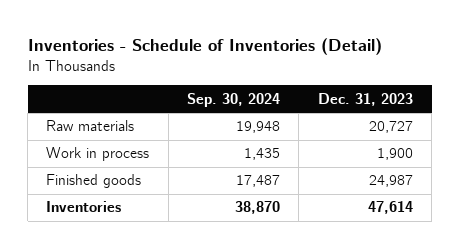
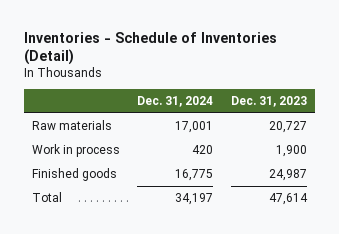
[187,92,281,107] Sep. 30, 2024 -> none
none -> [137,96,214,108] Dec. 31, 2024
[46,201,122,213] Inventories -> [32,192,63,203] Total

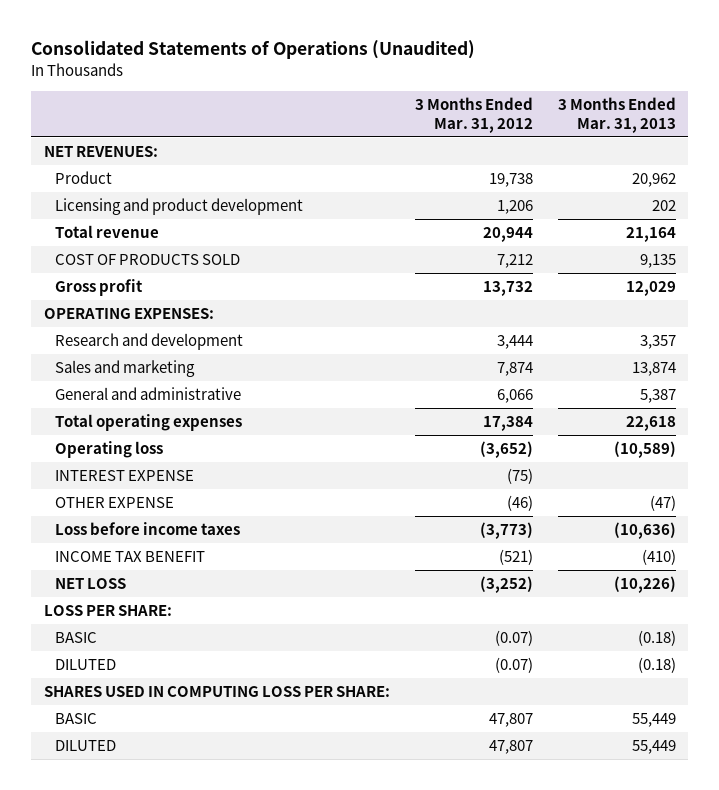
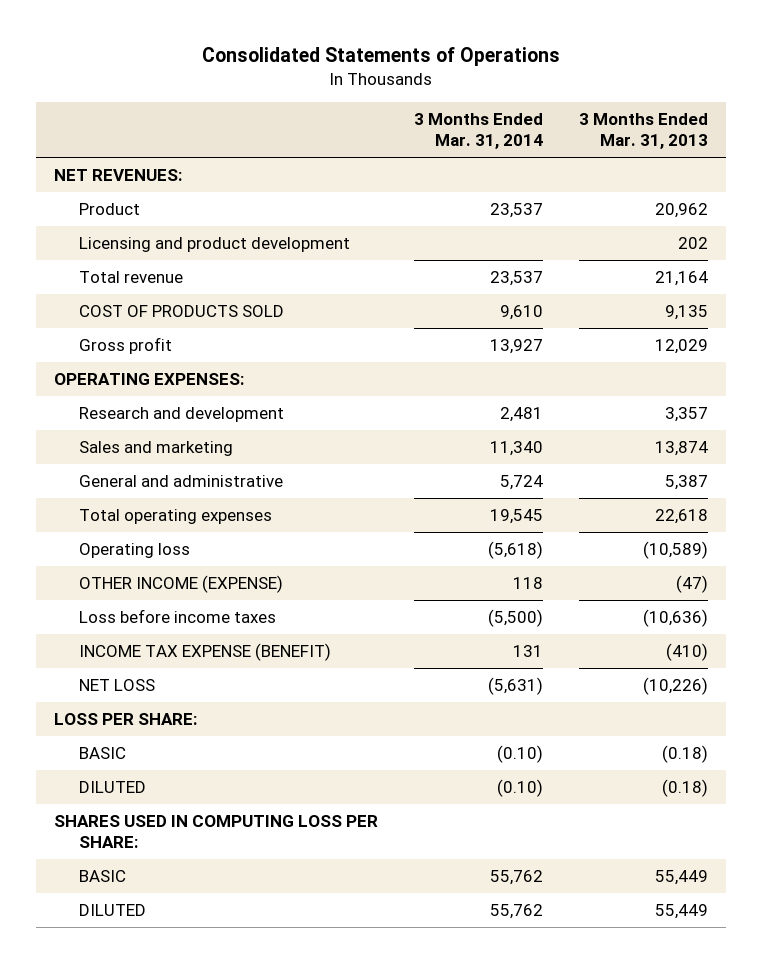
[31,40,476,60] Consolidated Statements of Operations (Unaudited) -> [202,47,561,67] Consolidated Statements of Operations
[414,96,533,134] 3 Months Ended Mar. 31, 2012 -> none
none -> [414,112,544,150] 3 Months Ended Mar. 31, 2014
[55,469,195,481] INTEREST EXPENSE -> none
[55,496,175,508] OTHER EXPENSE -> [79,574,284,593] OTHER INCOME (EXPENSE)
[55,550,206,562] INCOME TAX BENEFIT -> [79,642,332,661] INCOME TAX EXPENSE (BENEFIT)

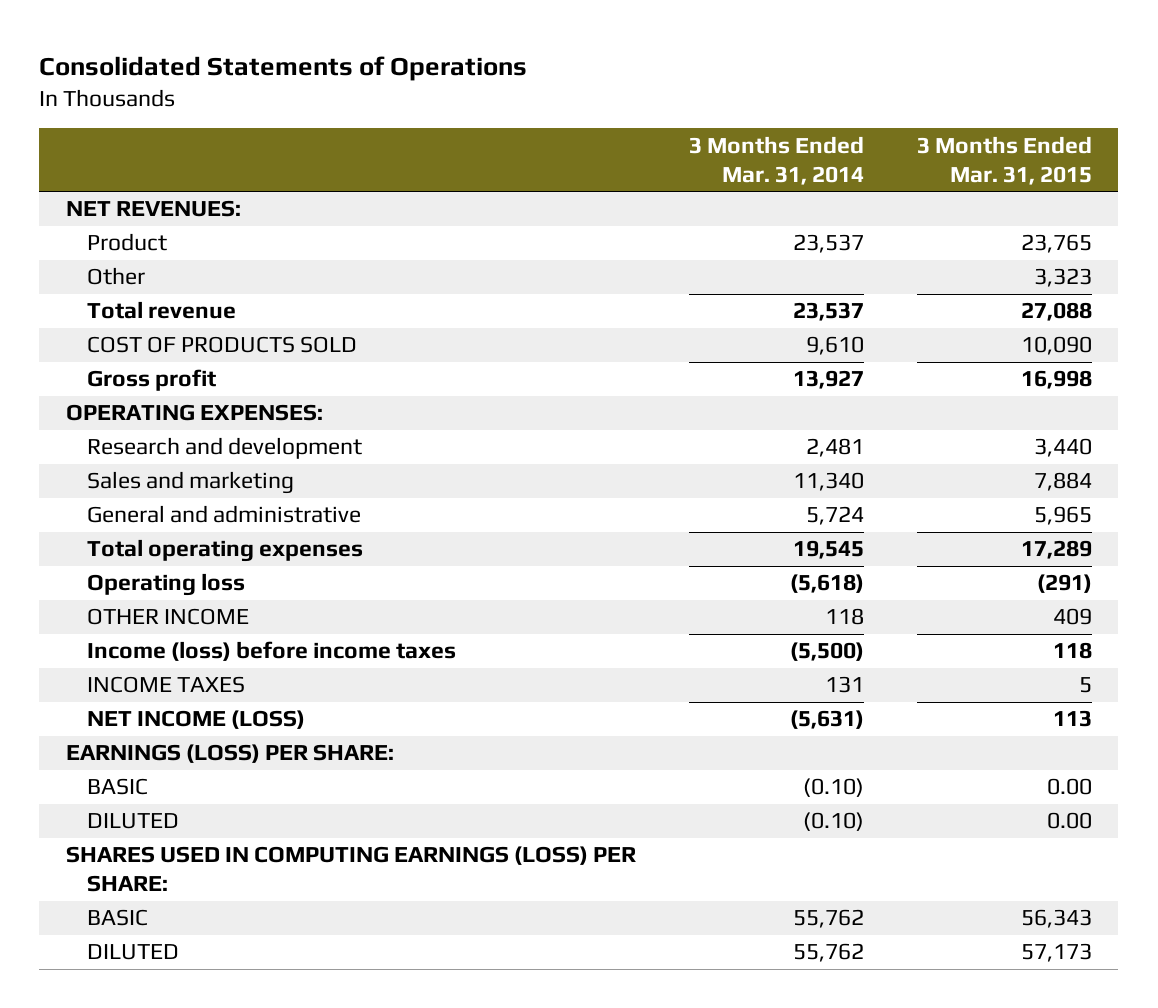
[578,112,708,150] 3 Months Ended Mar. 31, 2013 -> none
none -> [916,135,1092,185] 3 Months Ended Mar. 31, 2015
[79,236,351,252] Licensing and product development -> none
none -> [87,267,146,286] Other
[79,574,284,593] OTHER INCOME (EXPENSE) -> [87,608,250,626] OTHER INCOME
[79,608,277,623] Loss before income taxes -> [87,641,457,662] Income (loss) before income taxes
[79,642,332,661] INCOME TAX EXPENSE (BENEFIT) -> [87,676,246,694] INCOME TAXES
[79,678,156,691] NET LOSS -> [87,710,306,730] NET INCOME (LOSS)
[54,712,198,725] LOSS PER SHARE: -> [65,744,394,764] EARNINGS (LOSS) PER SHARE:
[54,814,379,849] SHARES USED IN COMPUTING LOSS PER SHARE: -> [65,846,636,893] SHARES USED IN COMPUTING EARNINGS (LOSS) PER SHARE:

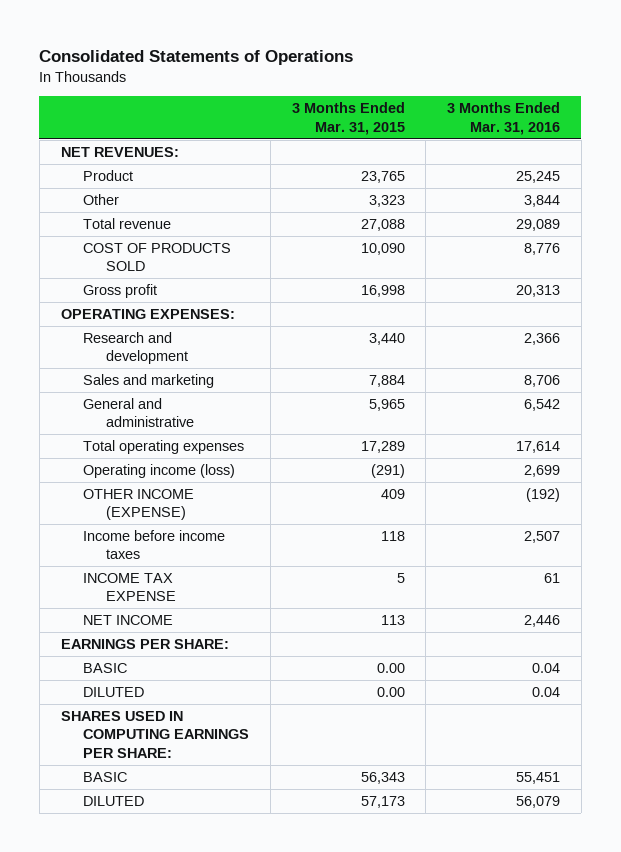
[688,135,864,185] 3 Months Ended Mar. 31, 2014 -> none
none -> [447,102,561,135] 3 Months Ended Mar. 31, 2016
[87,573,246,597] Operating loss -> [83,464,236,479] Operating income (loss)
[87,608,250,626] OTHER INCOME -> [83,489,195,521] OTHER INCOME (EXPENSE)
[87,641,457,662] Income (loss) before income taxes -> [83,530,226,560] Income before income taxes
[87,676,246,694] INCOME TAXES -> [83,573,176,602] INCOME TAX EXPENSE
[87,710,306,730] NET INCOME (LOSS) -> [83,615,174,626] NET INCOME
[65,744,394,764] EARNINGS (LOSS) PER SHARE: -> [60,639,229,650] EARNINGS PER SHARE:
[65,846,636,893] SHARES USED IN COMPUTING EARNINGS (LOSS) PER SHARE: -> [60,711,250,758] SHARES USED IN COMPUTING EARNINGS PER SHARE:

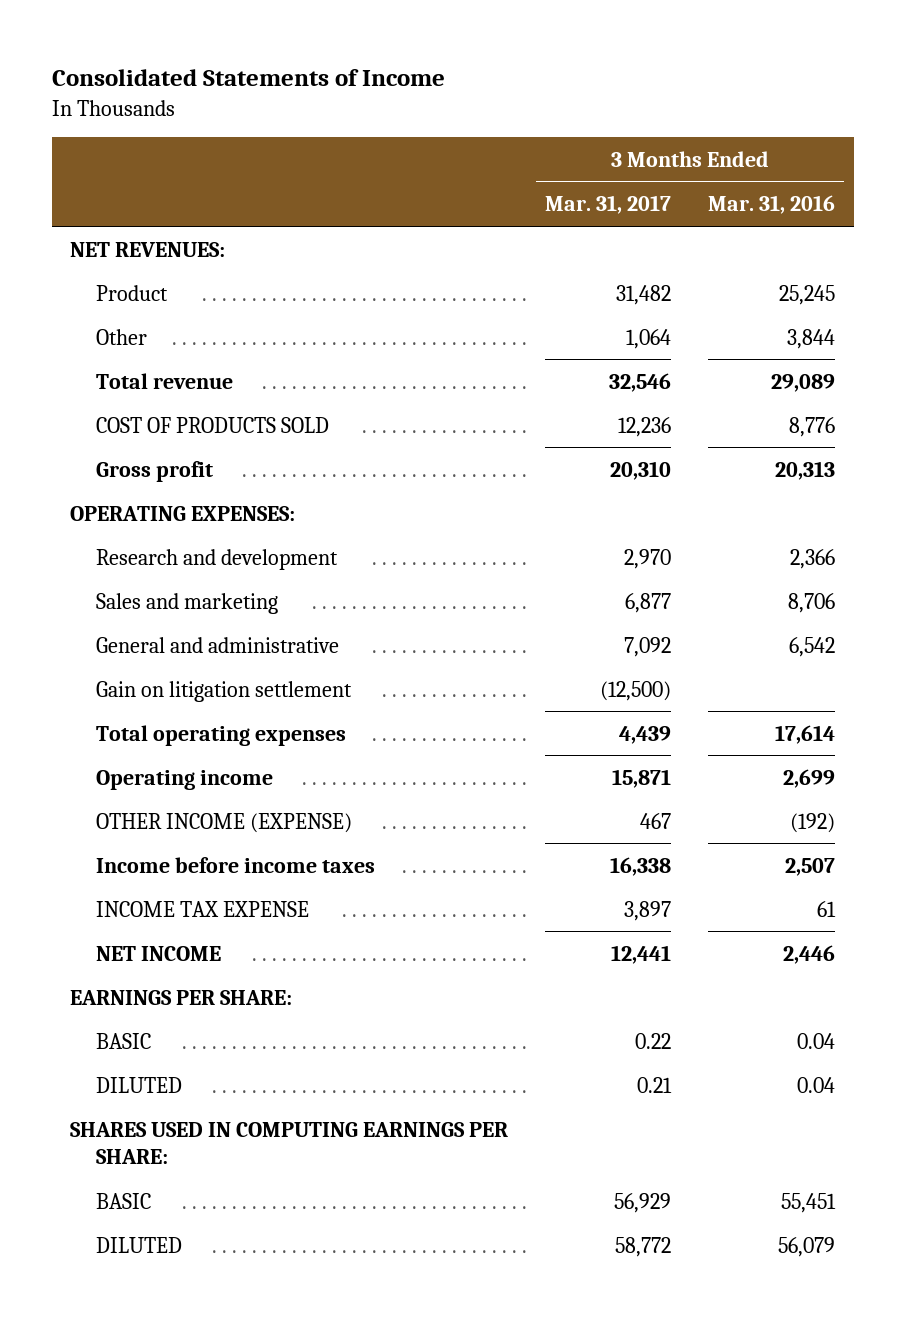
[39,50,354,66] Consolidated Statements of Operations -> [51,68,445,86] Consolidated Statements of Income
[291,102,405,135] 3 Months Ended Mar. 31, 2015 -> none
none -> [545,195,672,215] Mar. 31, 2017
none -> [96,680,353,702] Gain on litigation settlement
[83,464,236,479] Operating income (loss) -> [96,769,274,790] Operating income

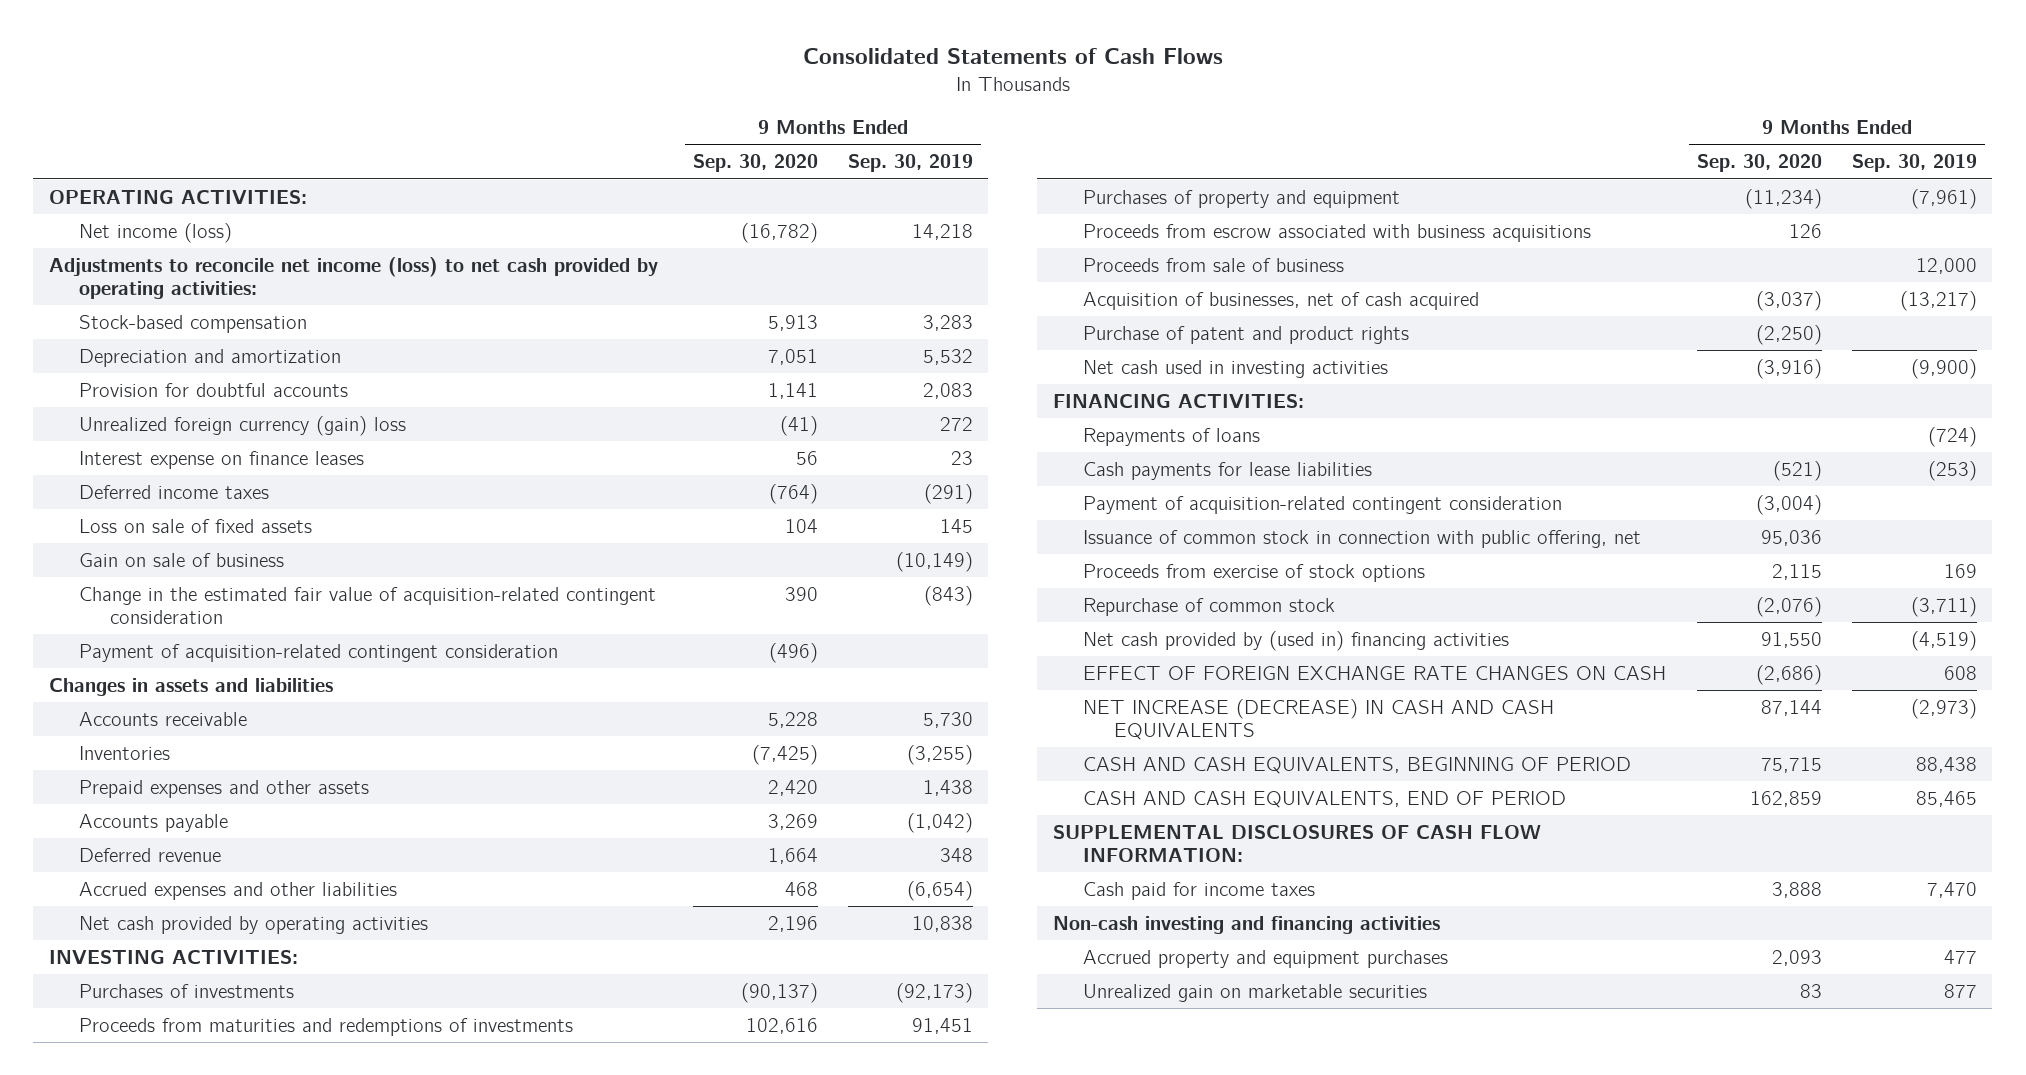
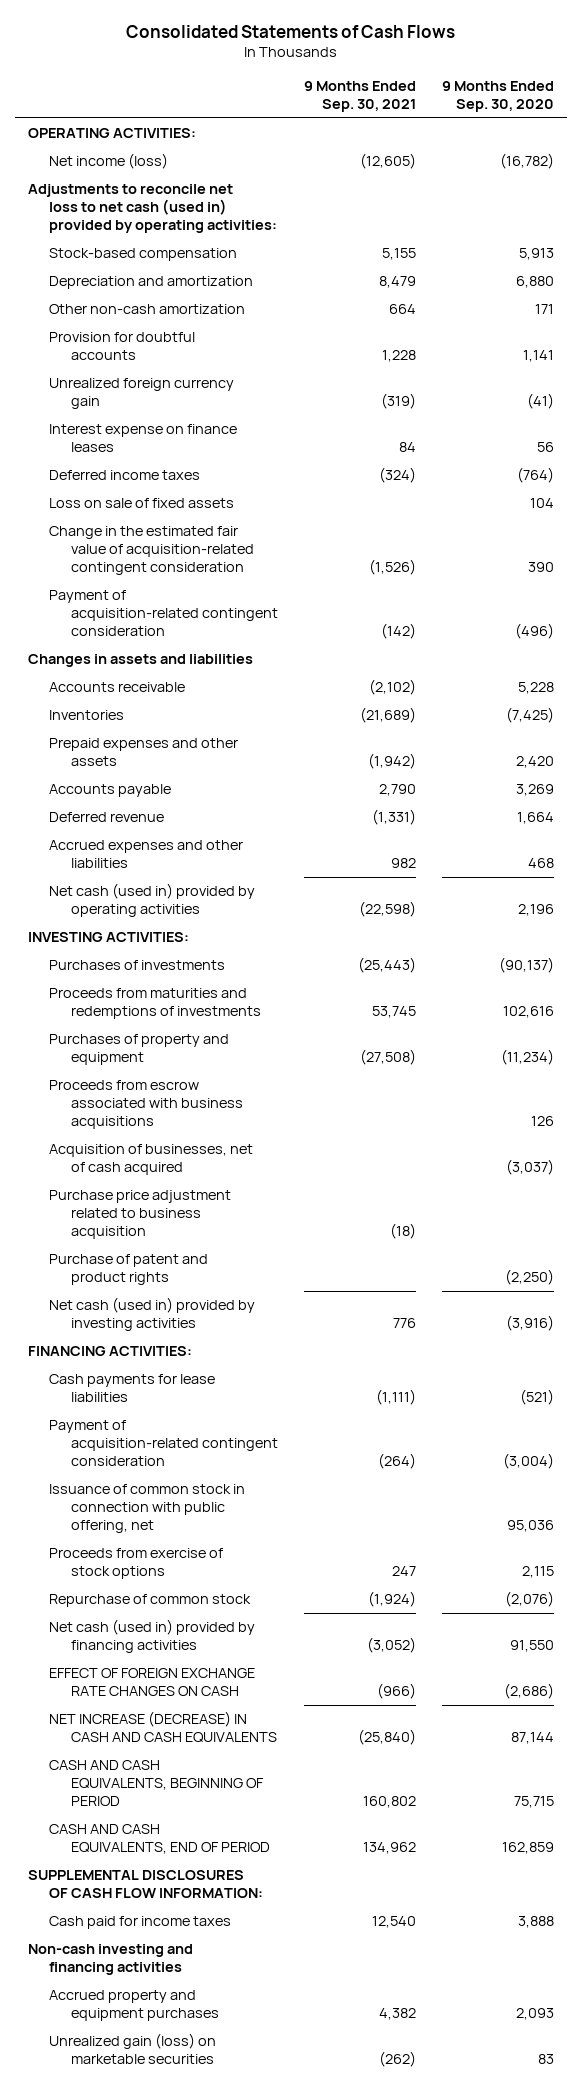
[848,154,974,173] Sep. 30, 2019 -> none
none -> [304,81,417,113] 9 Months Ended Sep. 30, 2021
[48,256,658,299] Adjustments to reconcile net income (loss) to net cash provided by operating activities: -> [27,184,278,234] Adjustments to reconcile net loss to net cash (used in) provided by operating activities:
[767,348,818,365] 7,051 -> [516,276,555,289] 6,880
none -> [49,304,246,315] Other non-cash amortization
[79,415,407,436] Unrealized foreign currency (gain) loss -> [49,378,235,410] Unrealized foreign currency gain
[79,552,285,567] Gain on sale of business -> none
[79,915,429,934] Net cash provided by operating activities -> [49,883,256,918] Net cash (used in) provided by operating activities
[1083,257,1345,272] Proceeds from sale of business -> none
none -> [49,1190,232,1240] Purchase price adjustment related to business acquisition
[1083,359,1389,378] Net cash used in investing activities -> [49,1297,256,1332] Net cash (used in) provided by investing activities
[1083,427,1261,446] Repayments of loans -> none
[1083,630,1510,651] Net cash provided by (used in) financing activities -> [49,1619,256,1654] Net cash (used in) provided by financing activities
[1083,983,1428,1002] Unrealized gain on marketable securities -> [49,2033,217,2065] Unrealized gain (loss) on marketable securities

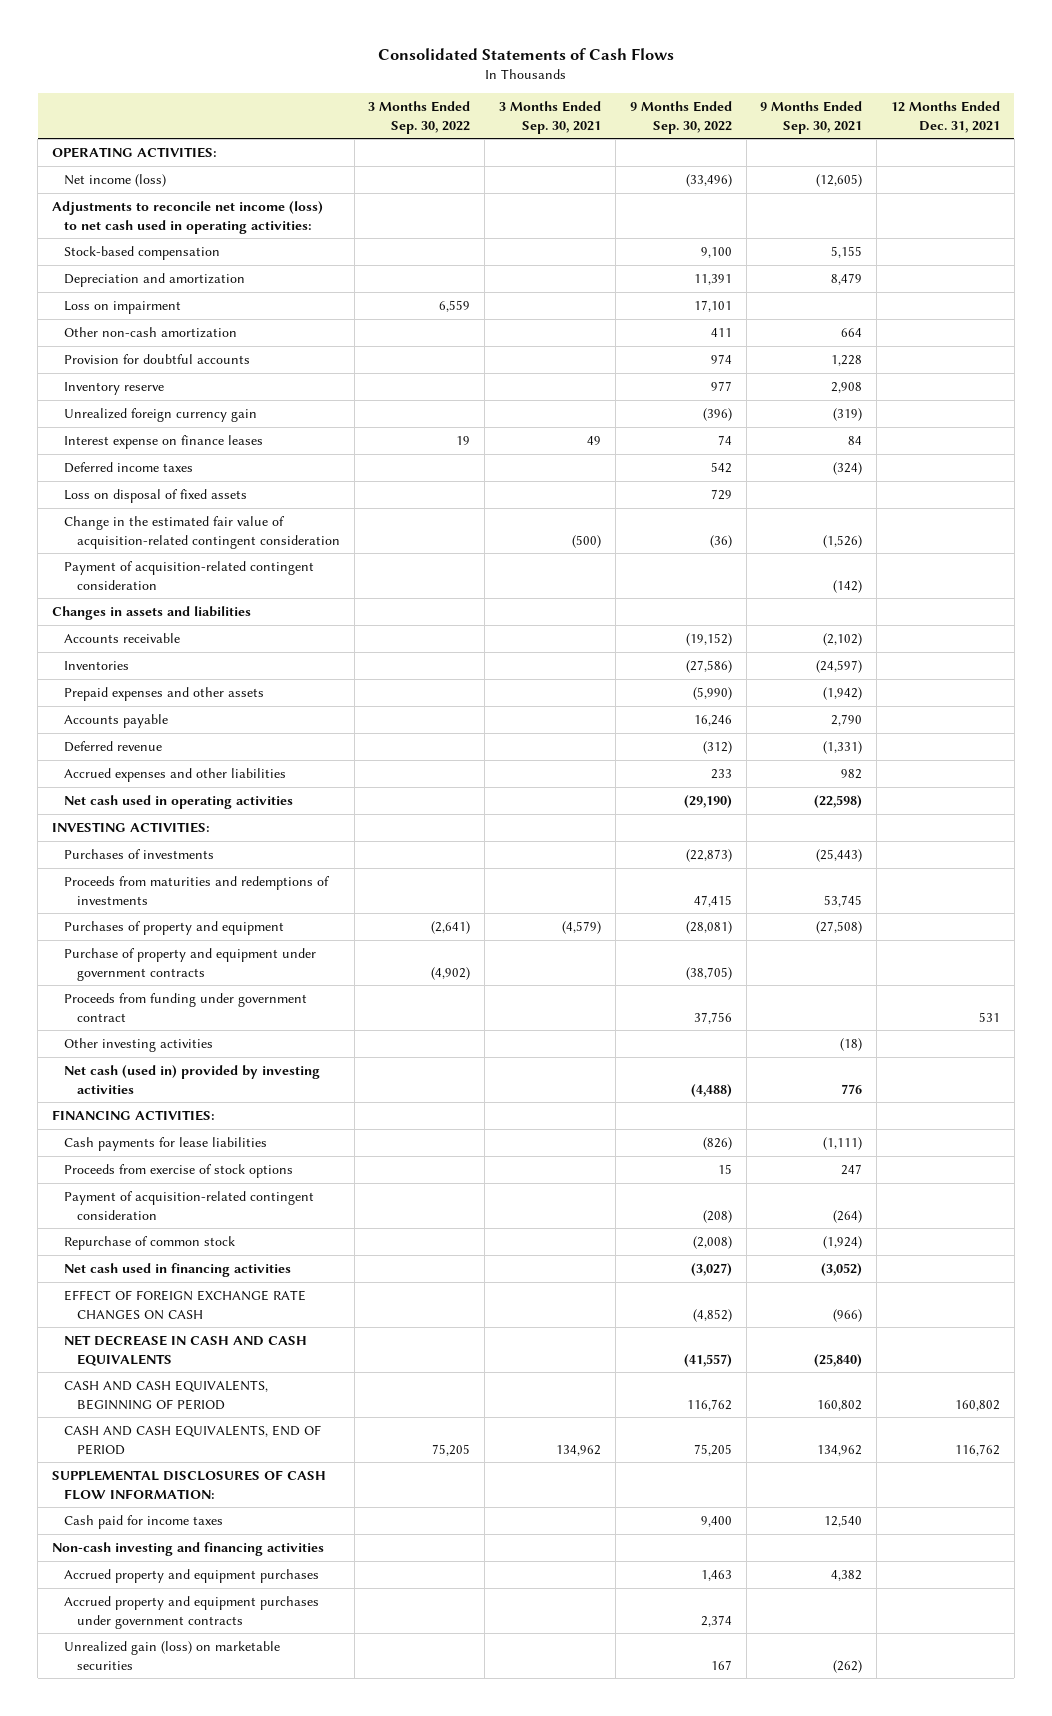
[442,81,555,113] 9 Months Ended Sep. 30, 2020 -> none
none -> [368,101,471,134] 3 Months Ended Sep. 30, 2022
none -> [499,101,602,134] 3 Months Ended Sep. 30, 2021
none -> [629,101,732,134] 9 Months Ended Sep. 30, 2022
none -> [891,101,1001,133] 12 Months Ended Dec. 31, 2021
[27,184,278,234] Adjustments to reconcile net loss to net cash (used in) provided by operating activities: -> [51,201,323,234] Adjustments to reconcile net income (loss) to net cash used in operating activities:
none -> [64,301,182,315] Loss on impairment
none -> [64,382,165,396] Inventory reserve
[49,498,235,509] Loss on sale of fixed assets -> [64,489,248,504] Loss on disposal of fixed assets
[360,707,417,724] (21,689) -> [816,660,863,674] (24,597)
[49,883,256,918] Net cash (used in) provided by operating activities -> [64,795,294,810] Net cash used in operating activities
[49,1080,244,1130] Proceeds from escrow associated with business acquisitions -> none
[49,1144,254,1176] Acquisition of businesses, net of cash acquired -> none
[49,1190,232,1240] Purchase price adjustment related to business acquisition -> none
[49,1254,209,1286] Purchase of patent and product rights -> none
none -> [64,948,317,981] Purchase of property and equipment under government contracts
none -> [64,993,308,1022] Proceeds from funding under government contract
none -> [64,1038,214,1053] Other investing activities
[49,1484,246,1534] Issuance of common stock in connection with public offering, net -> none
[49,1420,279,1467] Payment of acquisition-related contingent consideration -> [64,1191,315,1220] Payment of acquisition-related contingent consideration
[49,1619,256,1654] Net cash (used in) provided by financing activities -> [64,1263,292,1278] Net cash used in financing activities
[49,1711,278,1743] NET INCREASE (DECREASE) IN CASH AND CASH EQUIVALENTS -> [64,1335,308,1366] NET DECREASE IN CASH AND CASH EQUIVALENTS
none -> [64,1596,320,1629] Accrued property and equipment purchases under government contracts

